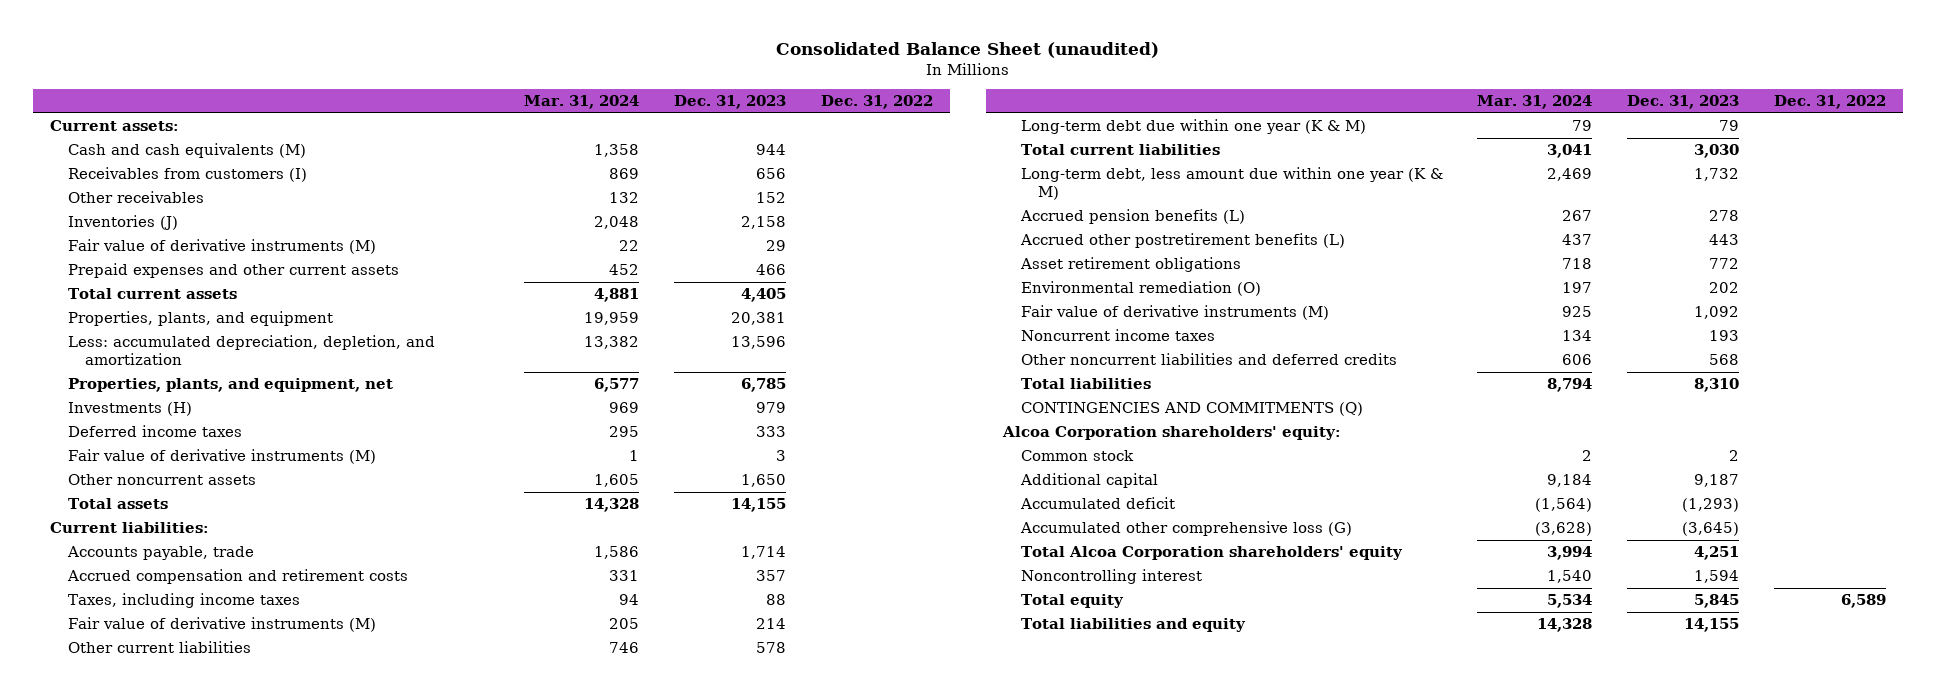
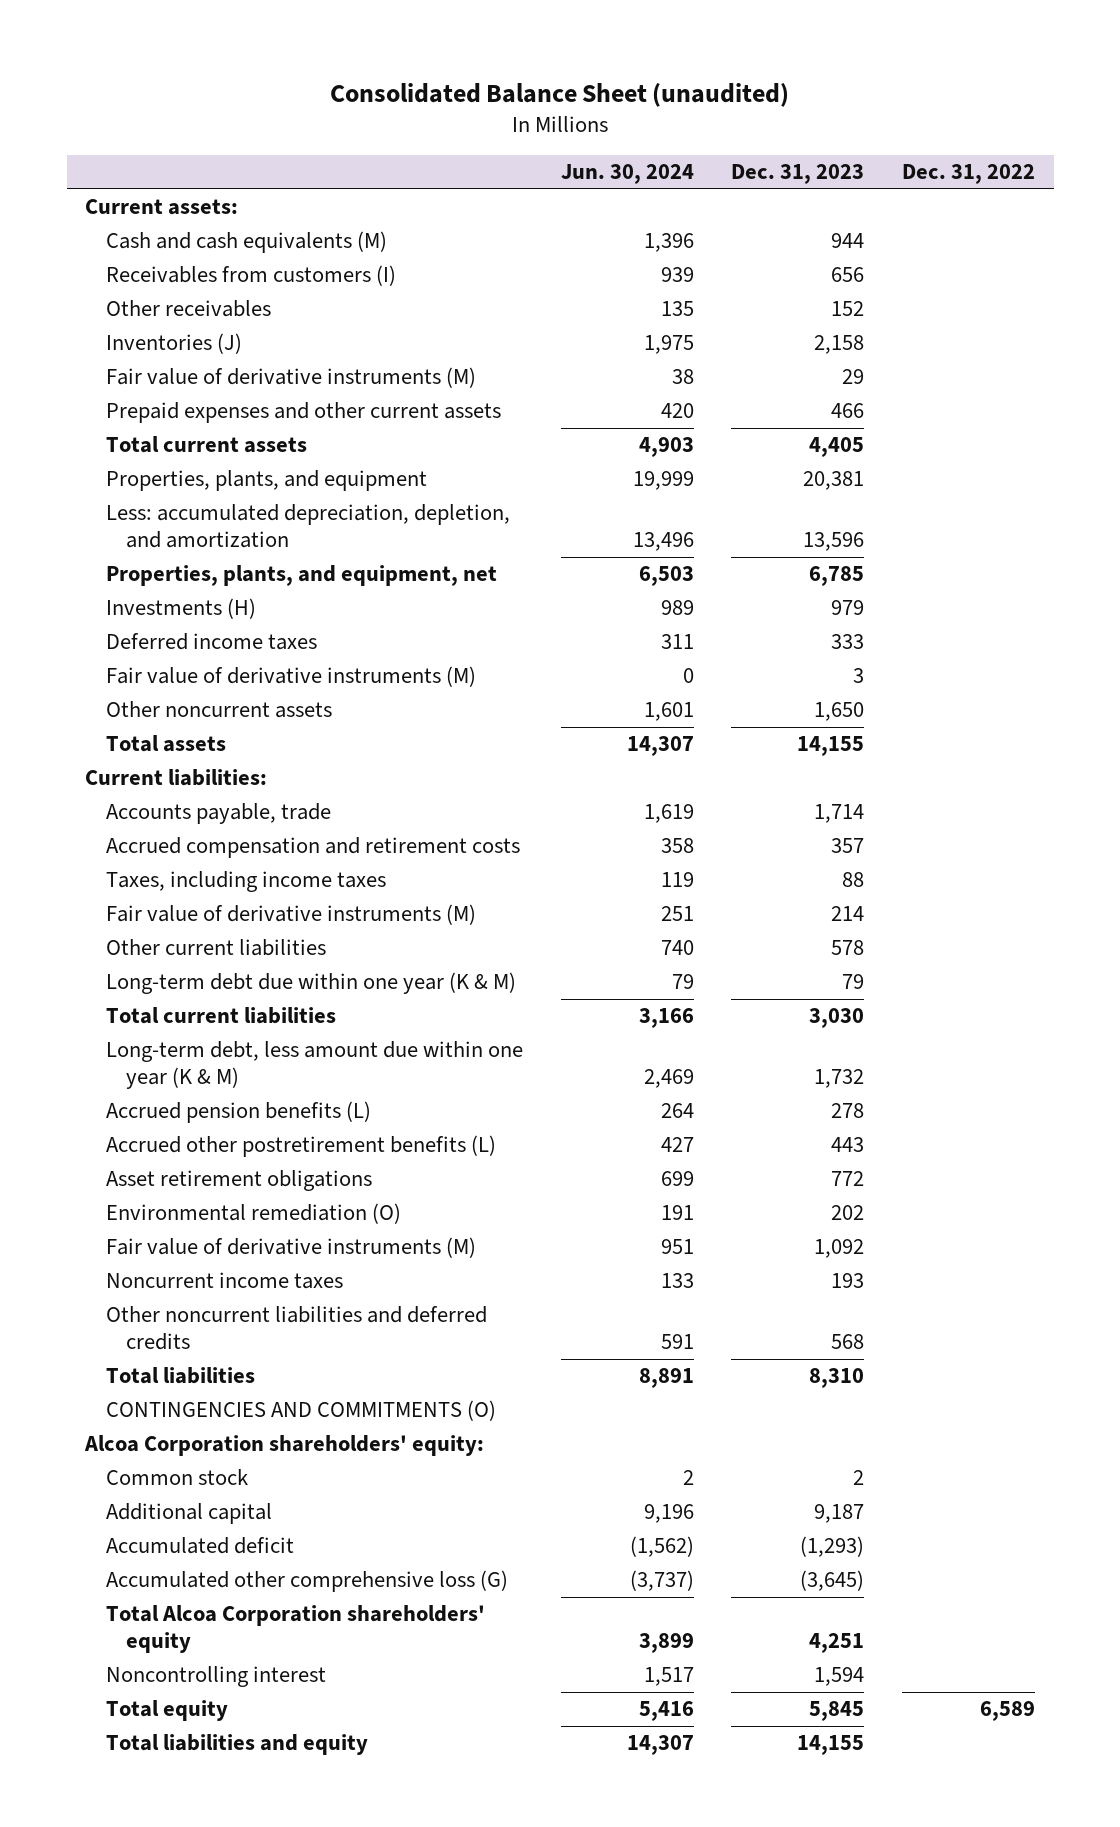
[524,95,640,110] Mar. 31, 2024 -> none
none -> [560,164,694,185] Jun. 30, 2024
[1020,402,1363,417] CONTINGENCIES AND COMMITMENTS (Q) -> [105,1400,496,1422] CONTINGENCIES AND COMMITMENTS (O)

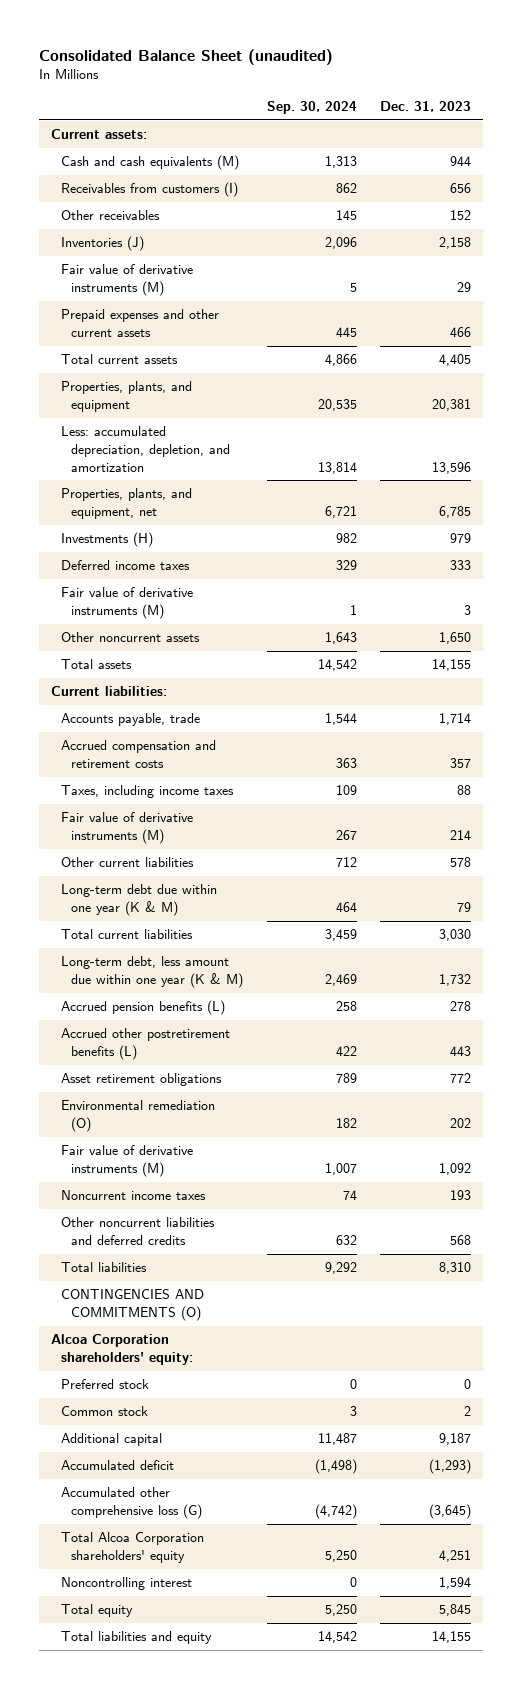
[560,164,694,185] Jun. 30, 2024 -> none
[901,164,1035,185] Dec. 31, 2022 -> none
none -> [266,100,357,114] Sep. 30, 2024
none -> [61,1379,150,1390] Preferred stock

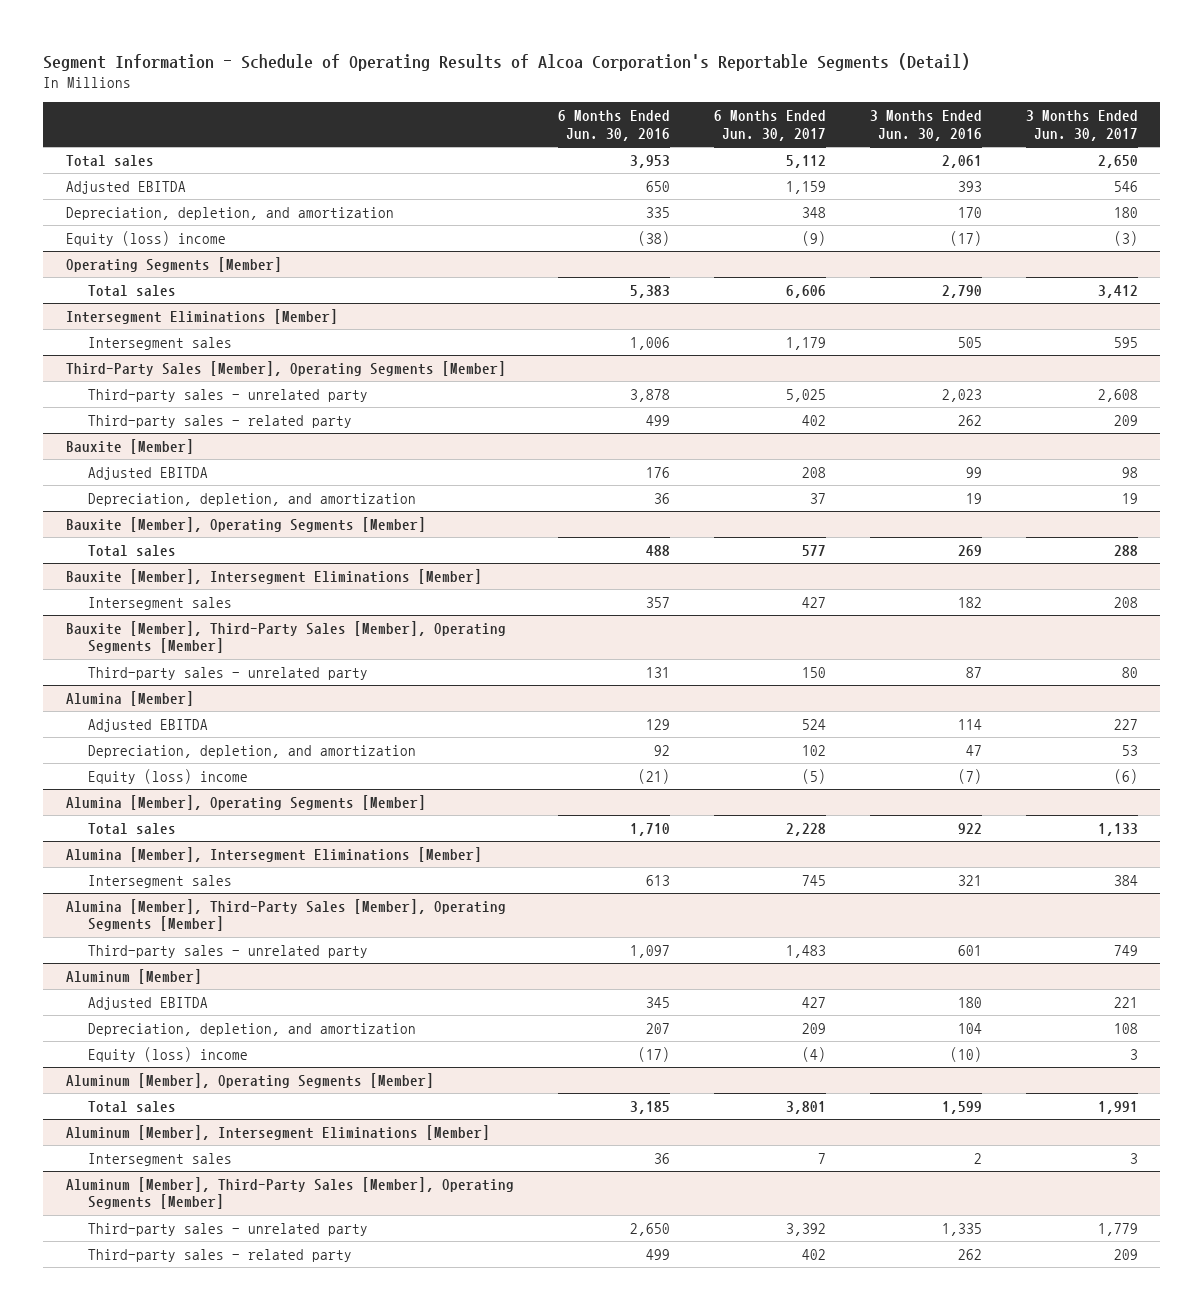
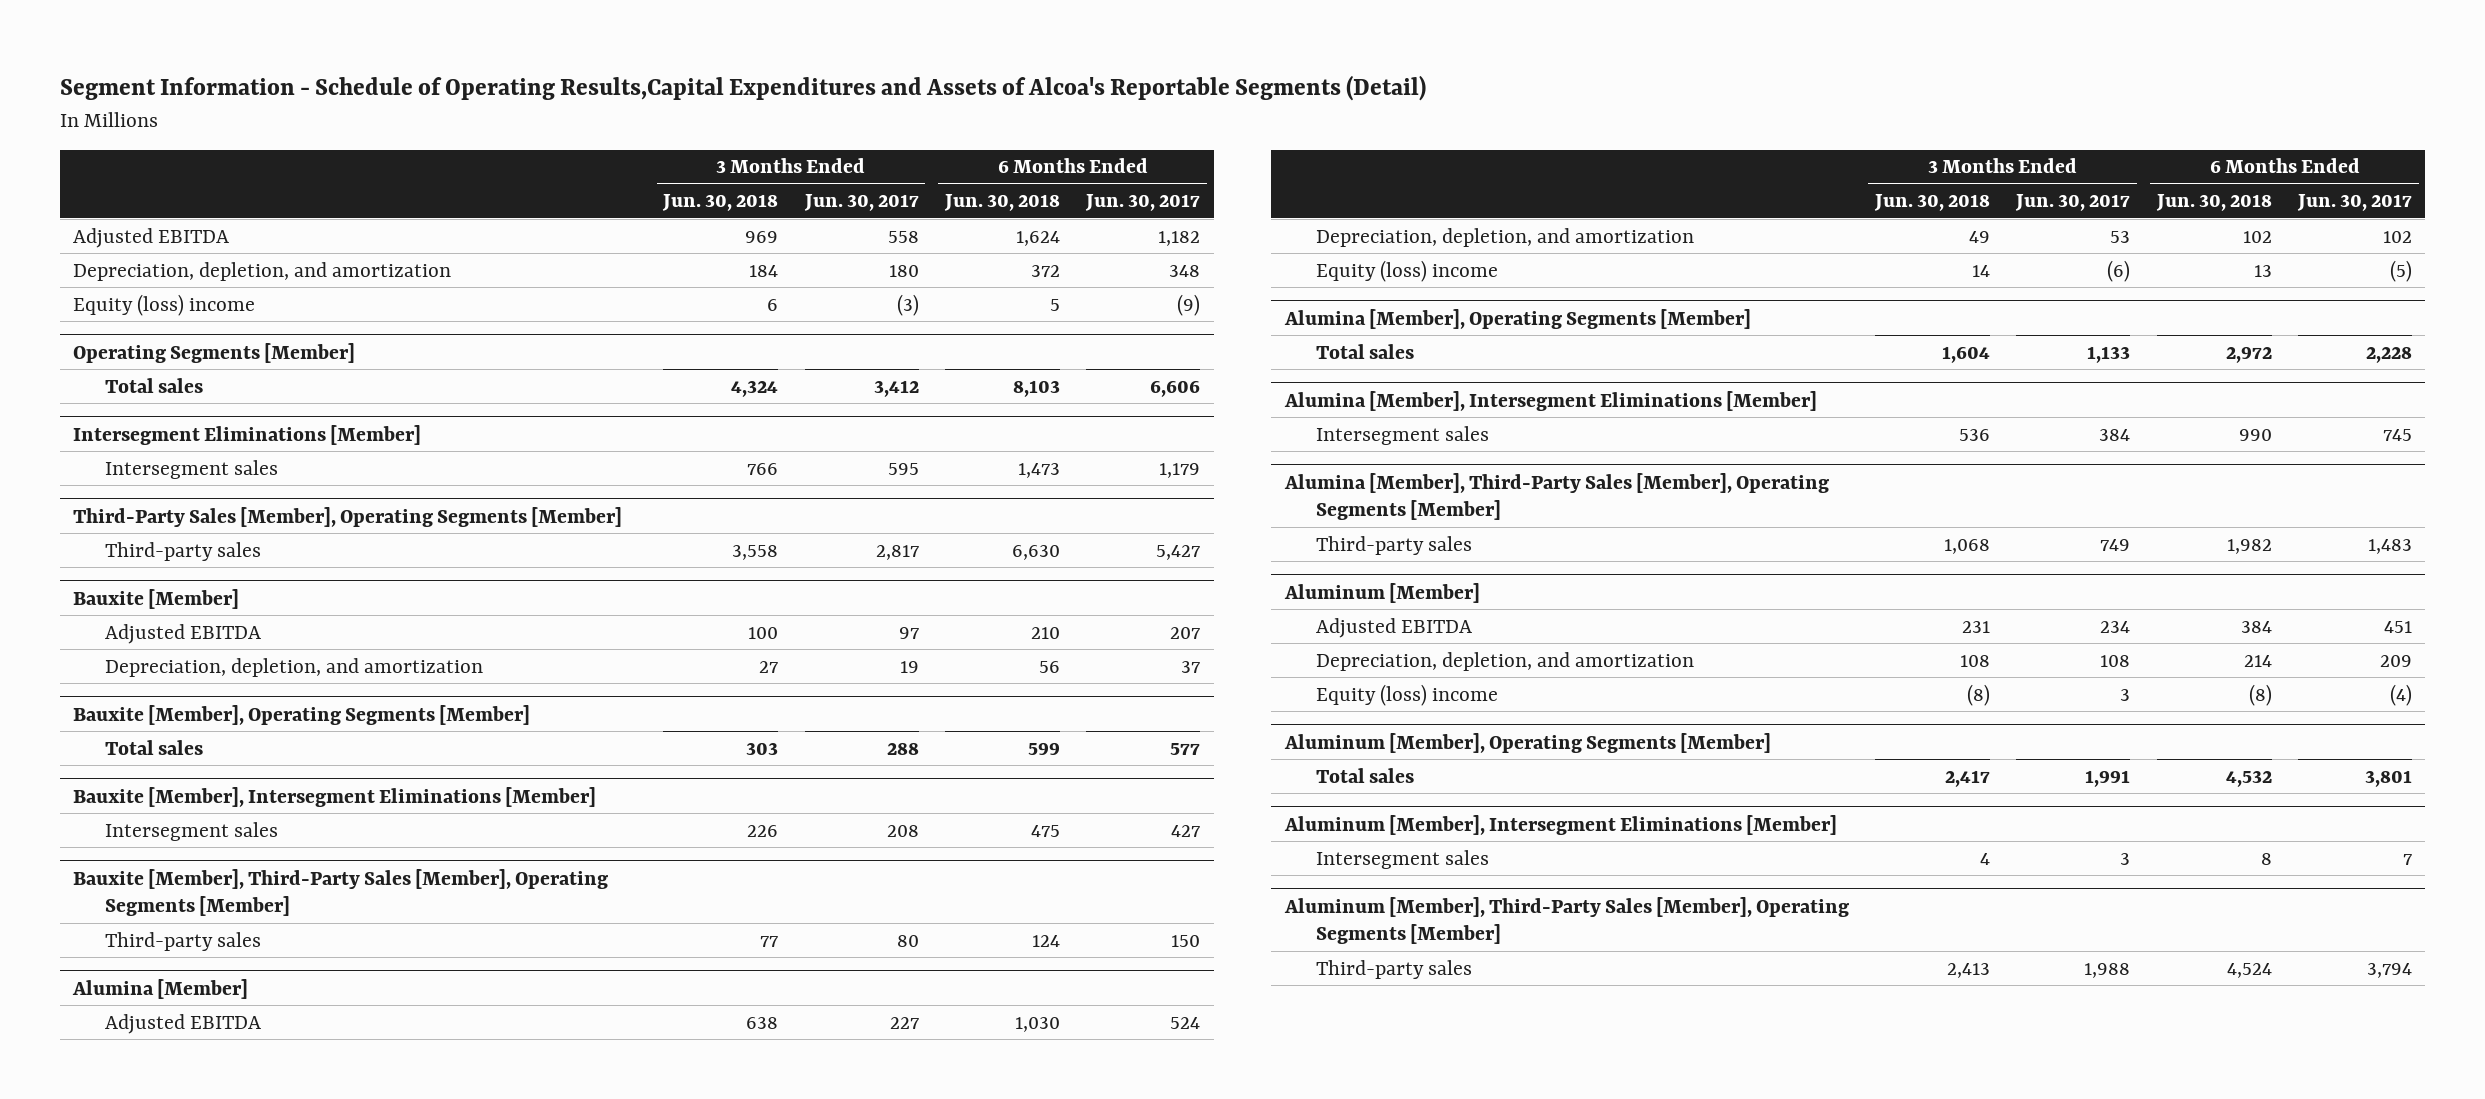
[43,52,971,71] Segment Information - Schedule of Operating Results of Alcoa Corporation's Reportable Segments (Detail) -> [59,75,1426,102] Segment Information - Schedule of Operating Results,Capital Expenditures and Assets of Alcoa's Reportable Segments (Detail)
[557,110,670,141] 6 Months Ended Jun. 30, 2016 -> none
[869,110,982,141] 3 Months Ended Jun. 30, 2016 -> none
none -> [662,194,779,212] Jun. 30, 2018
none -> [944,194,1061,212] Jun. 30, 2018
[65,154,154,167] Total sales -> none
[785,180,826,194] 1,159 -> [1158,230,1201,246] 1,182
[1114,180,1139,192] 546 -> [887,230,919,243] 558
[88,414,353,428] Third-party sales - related party -> none
[88,388,369,402] Third-party sales - unrelated party -> [104,541,261,561] Third-party sales
[785,388,826,402] 5,025 -> [1156,544,1201,560] 5,427
[1098,388,1139,402] 2,608 -> [875,544,919,560] 2,817
[801,466,826,478] 208 -> [1170,626,1201,639] 207
[1122,466,1139,478] 98 -> [898,626,919,639] 97
[88,666,369,680] Third-party sales - unrelated party -> [104,931,261,951] Third-party sales
[88,944,369,958] Third-party sales - unrelated party -> [1316,535,1473,555] Third-party sales
[801,996,826,1008] 427 -> [2384,620,2413,633] 451
[1114,996,1139,1008] 221 -> [2100,620,2131,633] 234
[88,1248,353,1262] Third-party sales - related party -> none
[88,1222,369,1236] Third-party sales - unrelated party -> [1316,959,1473,979] Third-party sales
[785,1222,826,1236] 3,392 -> [2367,962,2413,978] 3,794
[1098,1222,1139,1236] 1,779 -> [2084,962,2131,978] 1,988

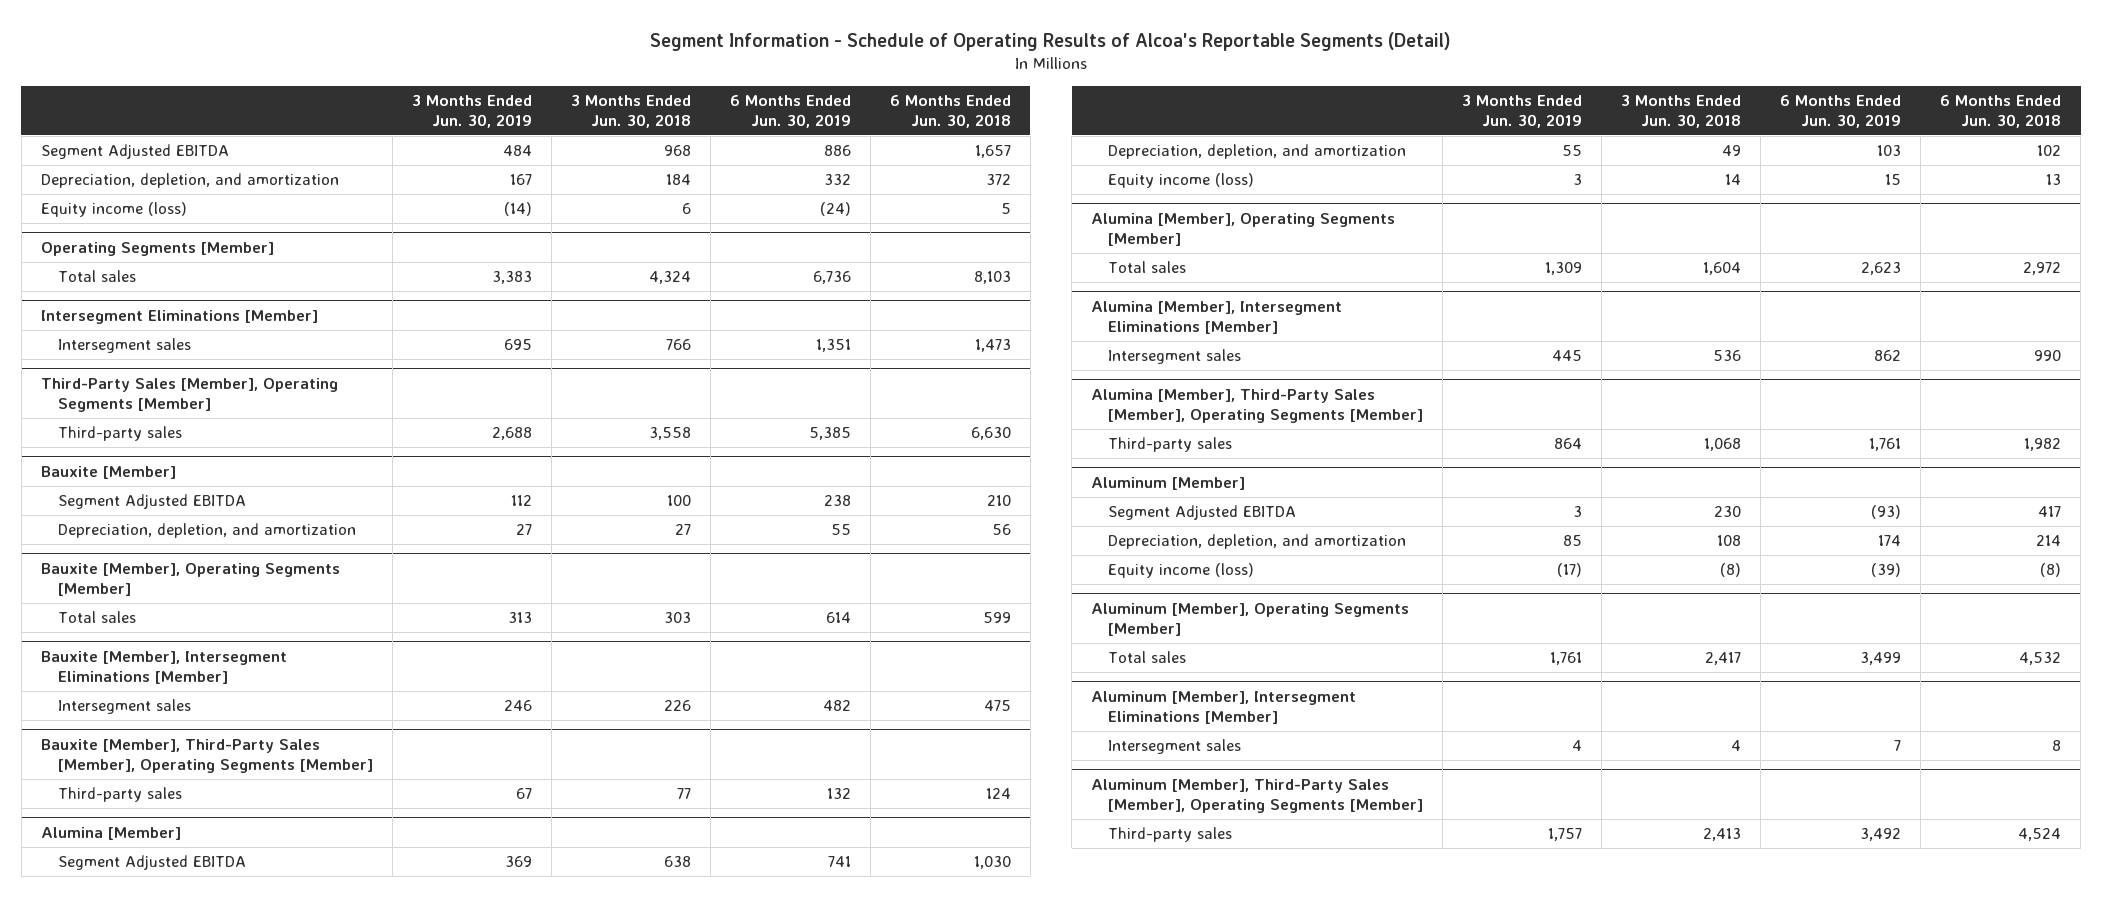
[59,75,1426,102] Segment Information - Schedule of Operating Results,Capital Expenditures and Assets of Alcoa's Reportable Segments (Detail) -> [649,32,1451,52] Segment Information - Schedule of Operating Results of Alcoa's Reportable Segments (Detail)
[803,194,919,212] Jun. 30, 2017 -> none
[1085,194,1201,212] Jun. 30, 2017 -> none
none -> [411,95,532,129] 3 Months Ended Jun. 30, 2019
none -> [729,95,851,129] 6 Months Ended Jun. 30, 2019
[72,227,229,248] Adjusted EBITDA -> [40,144,229,160] Segment Adjusted EBITDA
[745,230,779,243] 969 -> [663,145,691,157] 968
[1016,230,1061,246] 1,624 -> [974,145,1011,159] 1,657
[72,293,255,316] Equity (loss) income -> [40,202,187,218] Equity income (loss)
[104,623,261,644] Adjusted EBITDA -> [57,494,246,510] Segment Adjusted EBITDA
[104,1013,261,1034] Adjusted EBITDA -> [57,855,246,871] Segment Adjusted EBITDA
[1316,259,1499,282] Equity (loss) income -> [1108,173,1255,189] Equity income (loss)
[1316,617,1473,638] Adjusted EBITDA -> [1108,505,1297,521] Segment Adjusted EBITDA
[1961,620,1990,633] 231 -> [1714,506,1742,518] 230
[2240,620,2272,633] 384 -> [2038,506,2062,518] 417
[1316,683,1499,706] Equity (loss) income -> [1108,563,1255,579] Equity income (loss)

